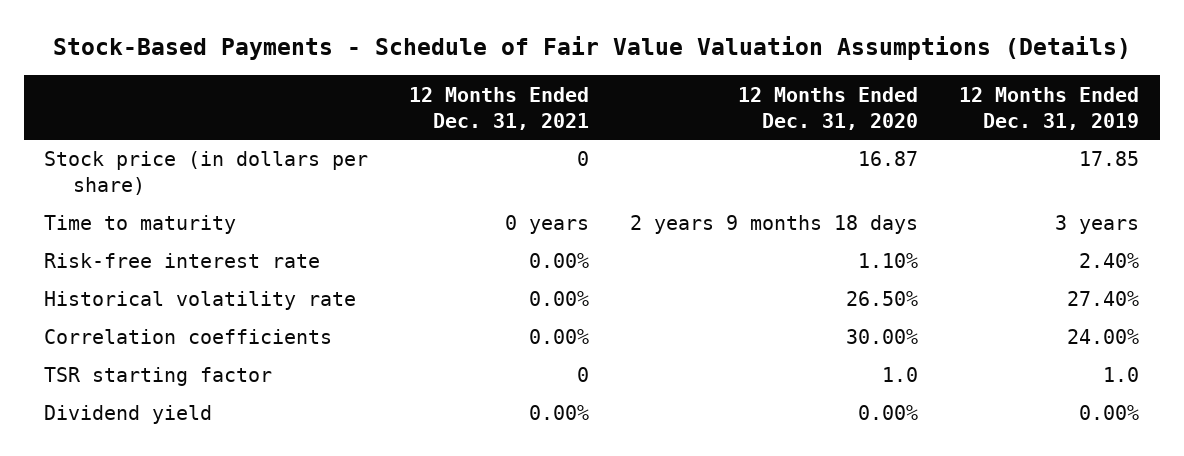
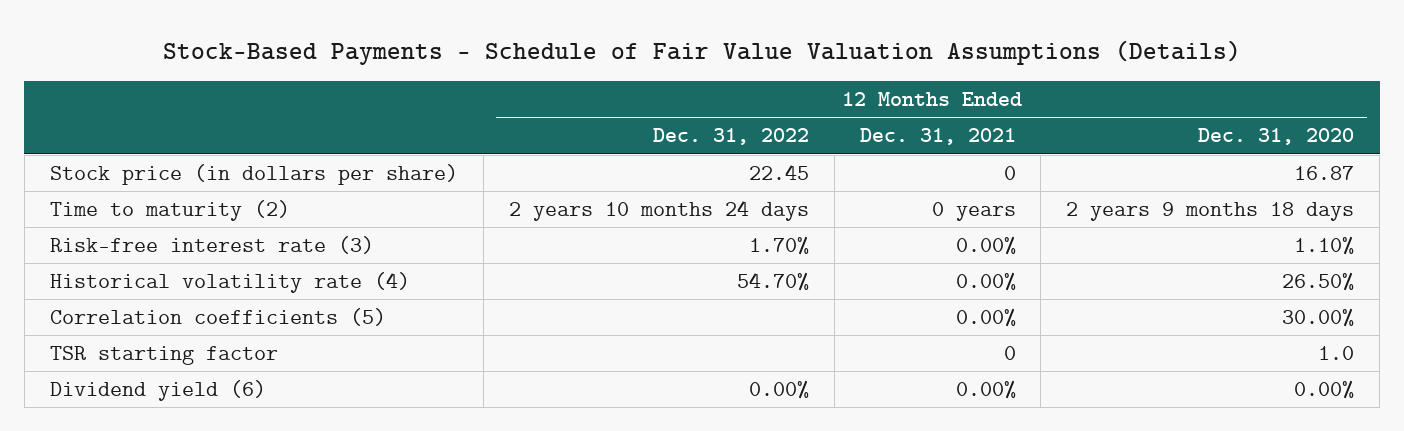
[959,86,1140,130] 12 Months Ended Dec. 31, 2019 -> none
none -> [652,128,809,146] Dec. 31, 2022
[44,215,237,235] Time to maturity -> [49,199,290,221] Time to maturity (2)
[44,253,321,269] Risk-free interest rate -> [49,235,374,254] Risk-free interest rate (3)
[44,291,357,311] Historical volatility rate -> [49,271,410,293] Historical volatility rate (4)
[44,329,333,345] Correlation coefficients -> [49,307,386,326] Correlation coefficients (5)
[44,405,213,425] Dividend yield -> [49,379,266,401] Dividend yield (6)

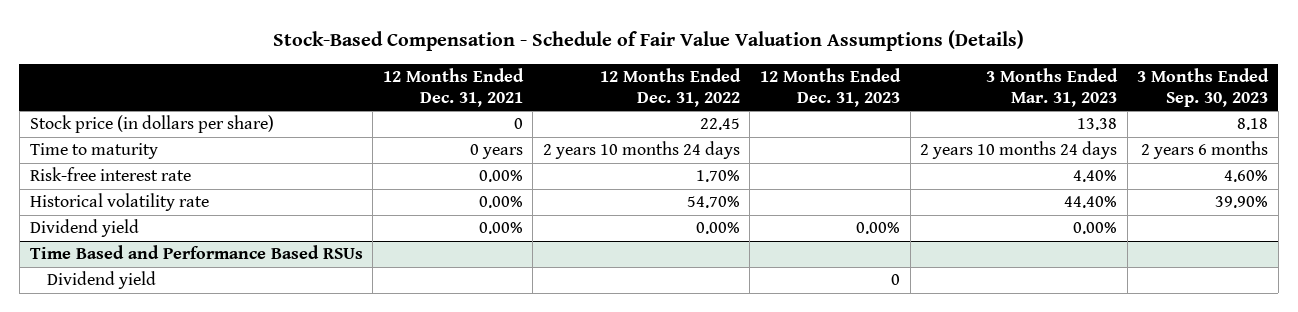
[163,40,1242,66] Stock-Based Payments - Schedule of Fair Value Valuation Assumptions (Details) -> [272,30,1024,52] Stock-Based Compensation - Schedule of Fair Value Valuation Assumptions (Details)
[1198,128,1355,146] Dec. 31, 2020 -> none
none -> [760,68,902,107] 12 Months Ended Dec. 31, 2023
none -> [986,68,1119,107] 3 Months Ended Mar. 31, 2023
none -> [1137,68,1270,107] 3 Months Ended Sep. 30, 2023
[49,307,386,326] Correlation coefficients (5) -> none
[49,345,278,365] TSR starting factor -> none
[49,199,290,221] Time to maturity (2) -> [29,143,158,160] Time to maturity
[49,235,374,254] Risk-free interest rate (3) -> [29,167,191,182] Risk-free interest rate
[49,271,410,293] Historical volatility rate (4) -> [29,193,209,212] Historical volatility rate
[49,379,266,401] Dividend yield (6) -> [29,219,139,238] Dividend yield
none -> [29,245,363,260] Time Based and Performance Based RSUs
none -> [47,271,157,290] Dividend yield

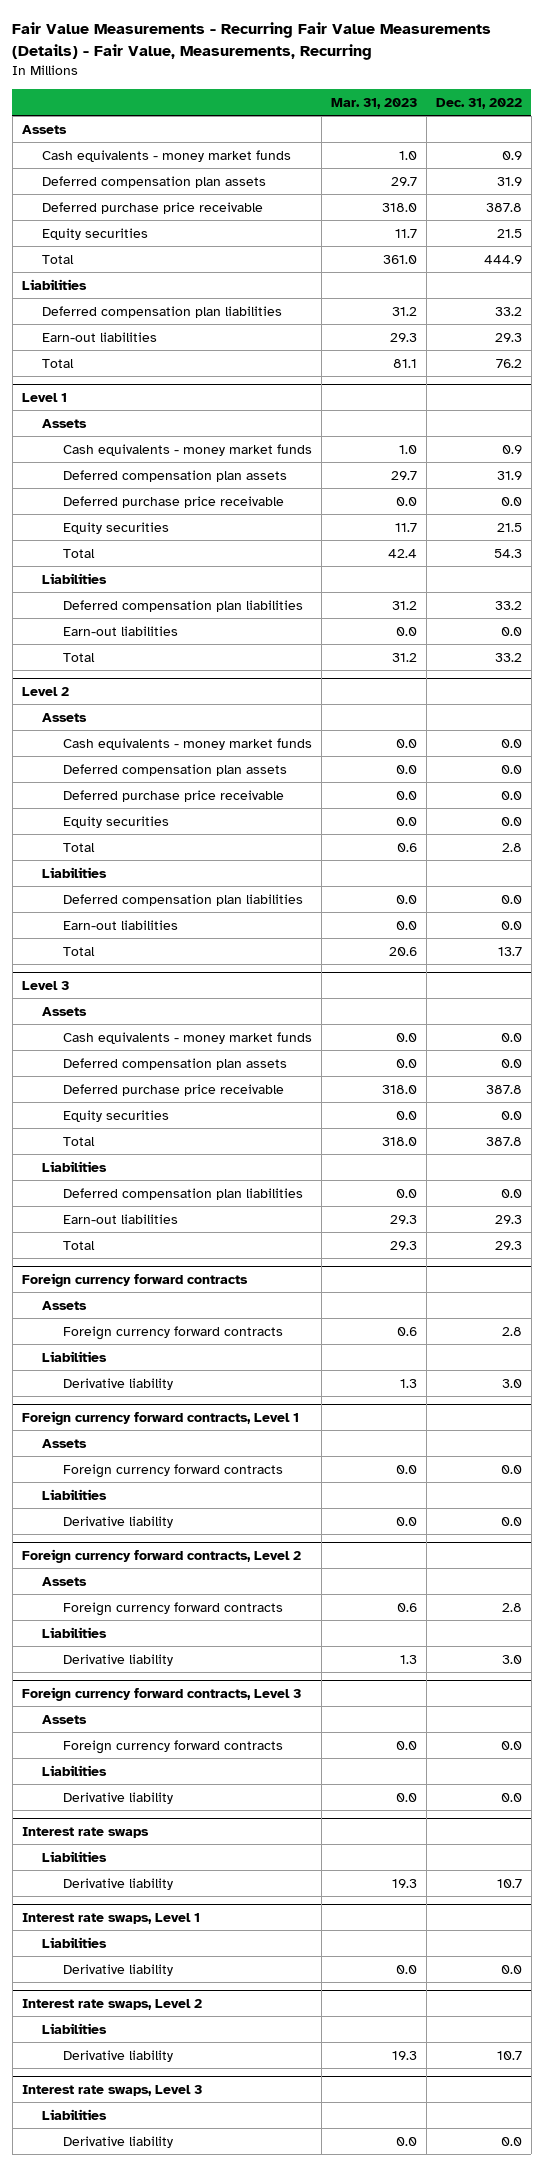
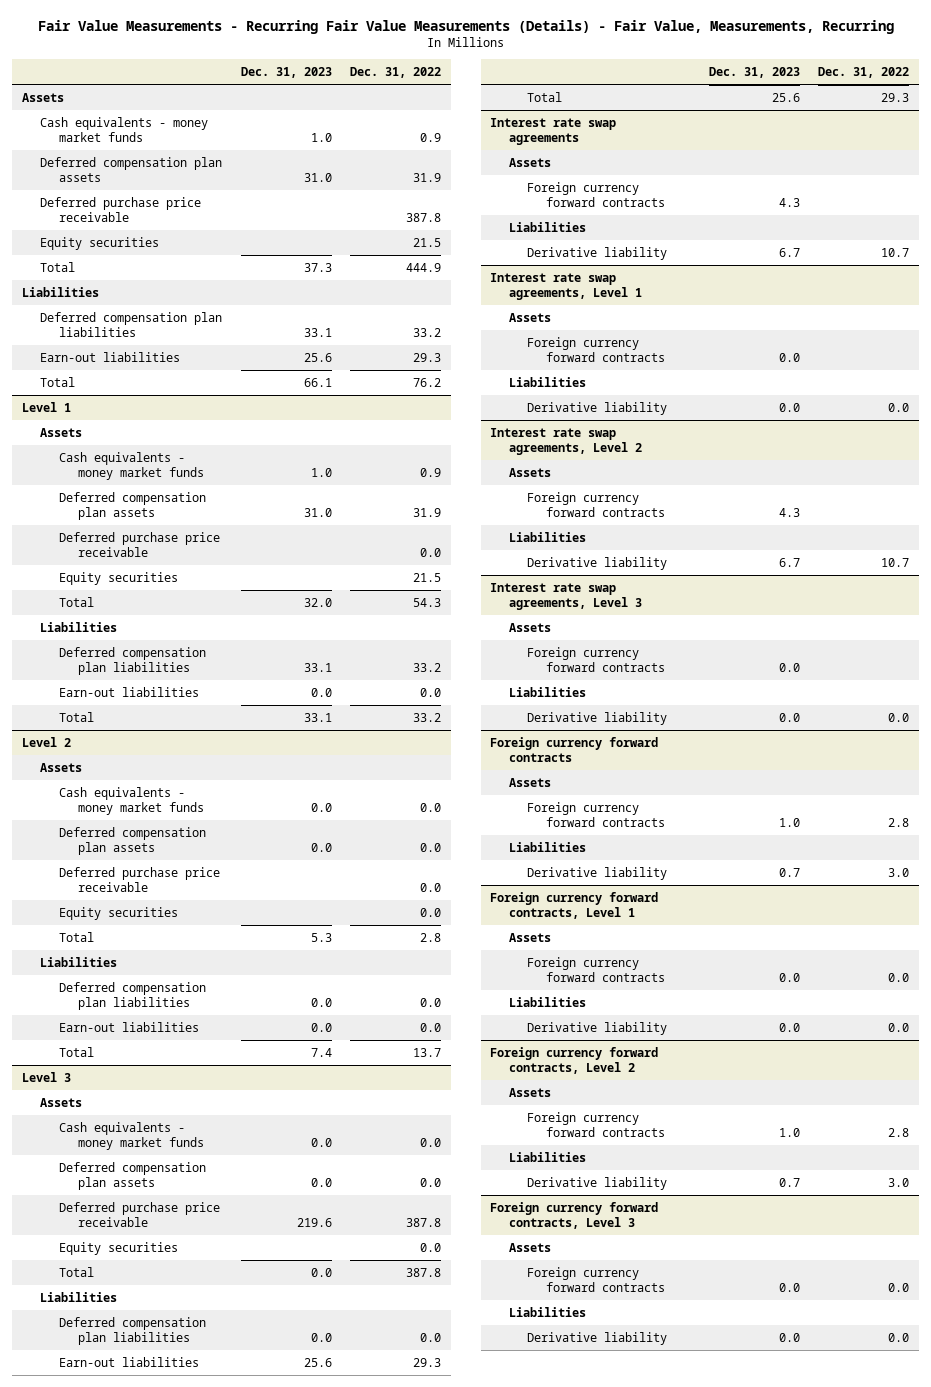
[331,97,418,109] Mar. 31, 2023 -> none
none -> [240,66,332,78] Dec. 31, 2023
none -> [489,117,616,145] Interest rate swap agreements
none -> [508,157,551,167] Assets
none -> [527,181,665,207] Foreign currency forward contracts
none -> [508,221,586,232] Liabilities
none -> [527,246,668,260] Derivative liability
none -> [489,272,642,300] Interest rate swap agreements, Level 1
none -> [508,312,551,322] Assets
none -> [527,336,665,362] Foreign currency forward contracts
none -> [508,376,586,387] Liabilities
none -> [527,401,668,415] Derivative liability
none -> [489,427,642,455] Interest rate swap agreements, Level 2
none -> [508,467,551,477] Assets
none -> [527,491,665,517] Foreign currency forward contracts
none -> [508,531,586,542] Liabilities
none -> [527,556,668,570] Derivative liability
none -> [489,582,642,610] Interest rate swap agreements, Level 3
none -> [508,622,551,632] Assets
none -> [527,646,665,672] Foreign currency forward contracts
none -> [508,686,586,697] Liabilities
none -> [527,711,668,725] Derivative liability
[21,1827,149,1839] Interest rate swaps -> none
[42,1850,108,1862] Liabilities -> none
[63,1877,174,1890] Derivative liability -> none
[21,1913,200,1925] Interest rate swaps, Level 1 -> none
[42,1936,108,1948] Liabilities -> none
[63,1963,174,1976] Derivative liability -> none
[21,1999,202,2011] Interest rate swaps, Level 2 -> none
[42,2022,108,2034] Liabilities -> none
[63,2049,174,2062] Derivative liability -> none
[21,2085,202,2097] Interest rate swaps, Level 3 -> none
[42,2108,108,2120] Liabilities -> none
[63,2135,174,2148] Derivative liability -> none

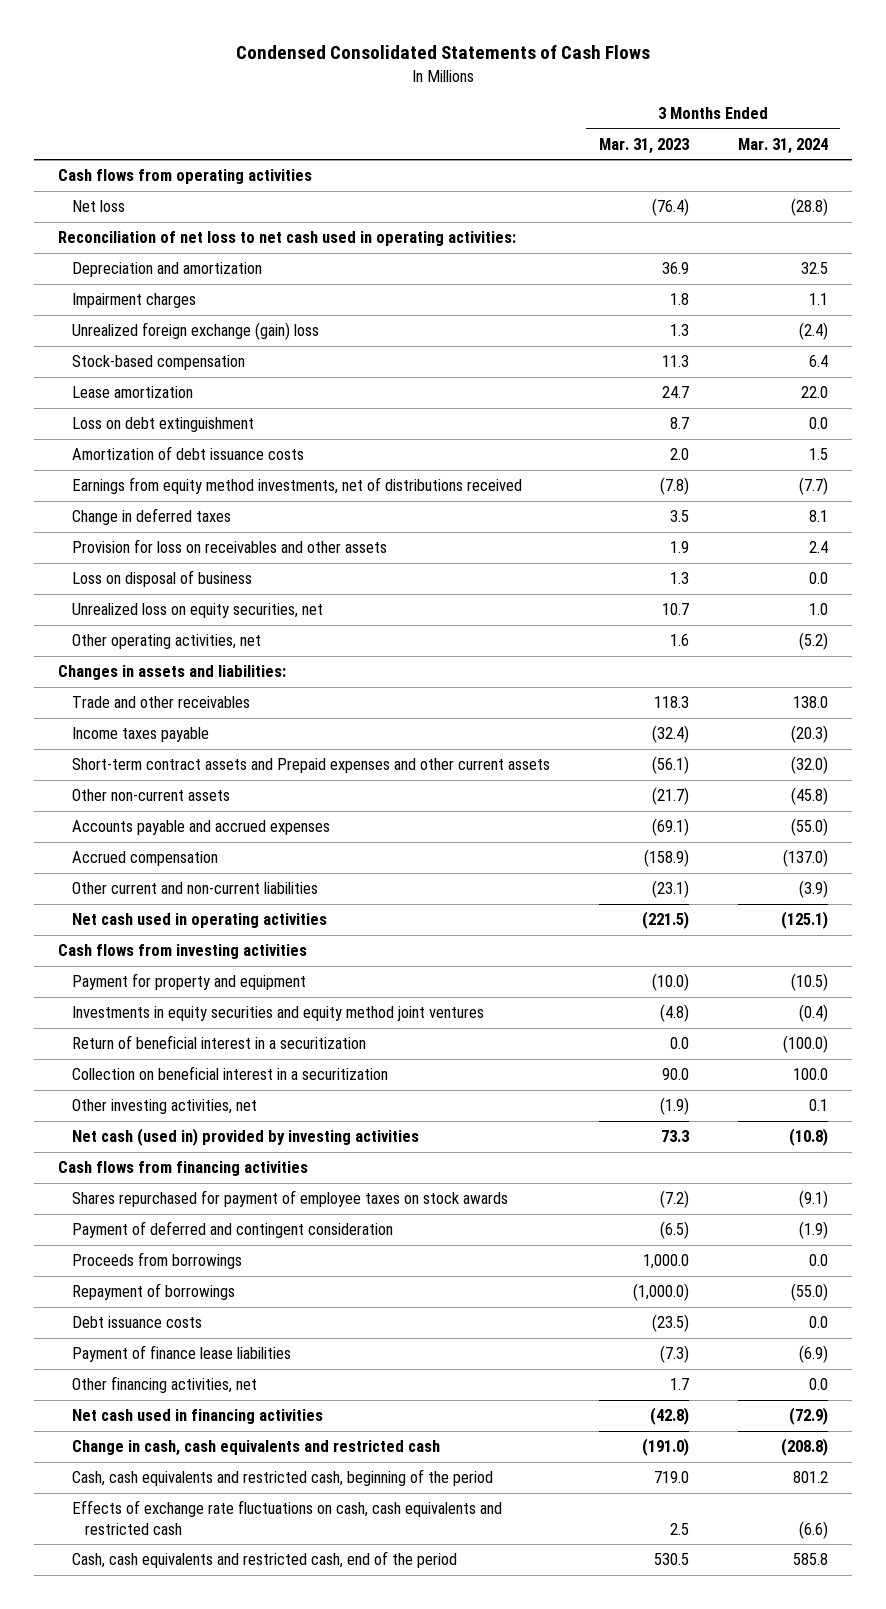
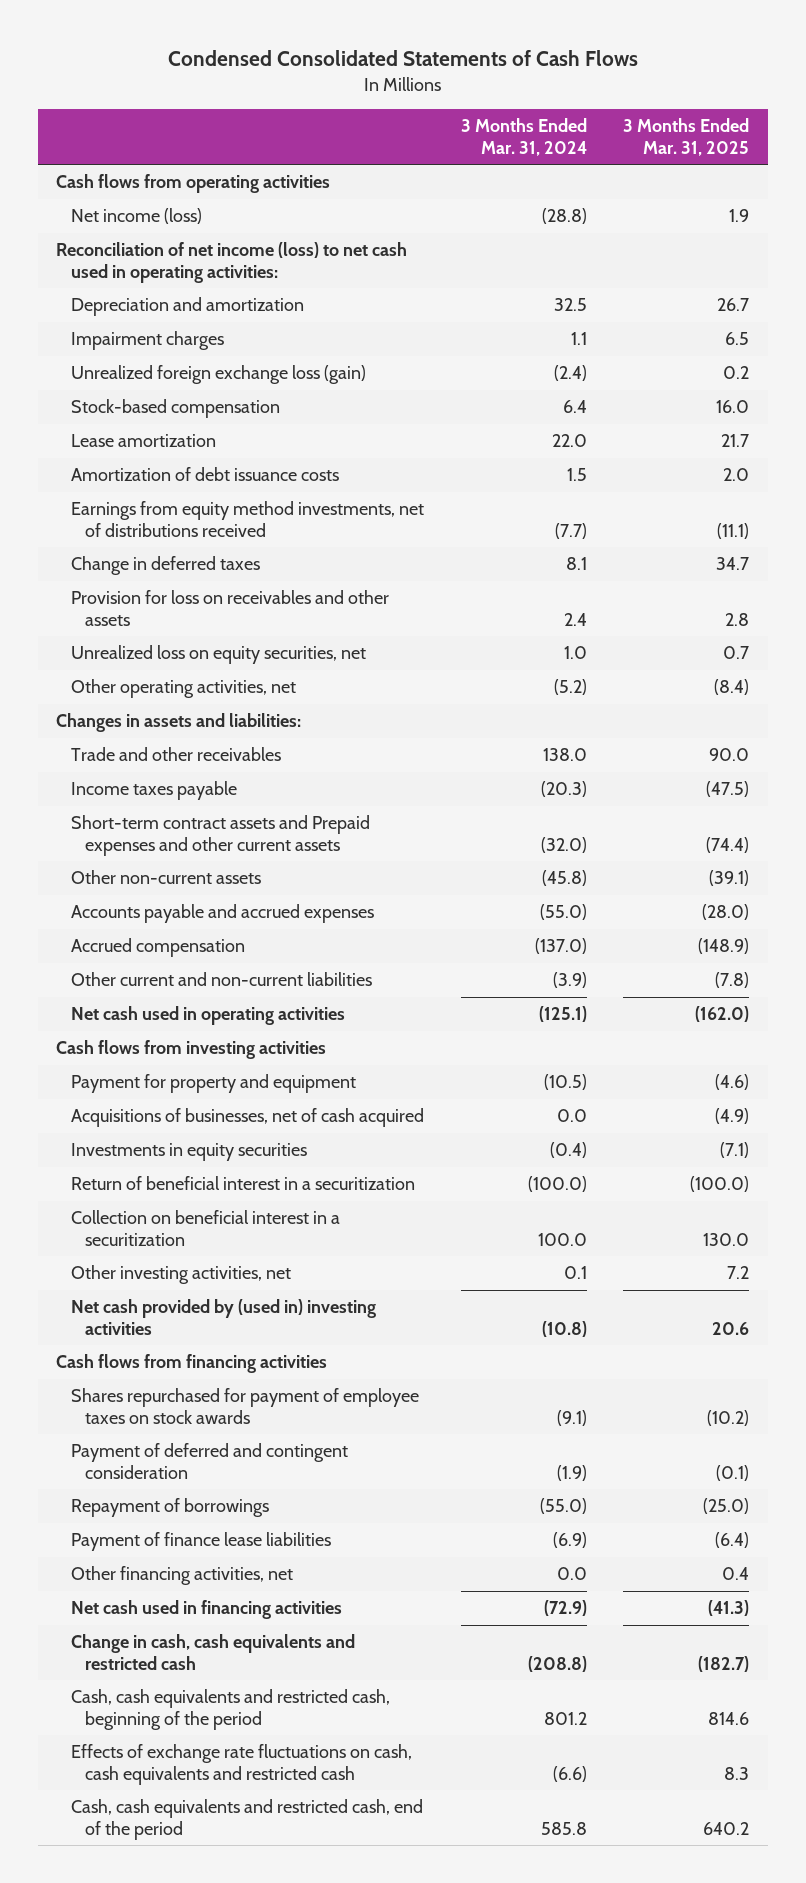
[598,137,689,154] Mar. 31, 2023 -> none
none -> [623,118,750,156] 3 Months Ended Mar. 31, 2025
[71,200,125,213] Net loss -> [70,208,202,225] Net income (loss)
[58,231,517,247] Reconciliation of net loss to net cash used in operating activities: -> [56,242,408,283] Reconciliation of net income (loss) to net cash used in operating activities:
[71,322,319,341] Unrealized foreign exchange (gain) loss -> [70,365,366,385] Unrealized foreign exchange loss (gain)
[71,417,254,433] Loss on debt extinguishment -> none
[71,570,252,588] Loss on disposal of business -> none
none -> [70,1108,424,1128] Acquisitions of businesses, net of cash acquired
[71,1006,484,1022] Investments in equity securities and equity method joint ventures -> [70,1143,307,1162] Investments in equity securities
[71,1128,419,1147] Net cash (used in) provided by investing activities -> [70,1299,376,1335] Net cash provided by (used in) investing activities
[71,1252,242,1270] Proceeds from borrowings -> none
[71,1316,202,1329] Debt issuance costs -> none

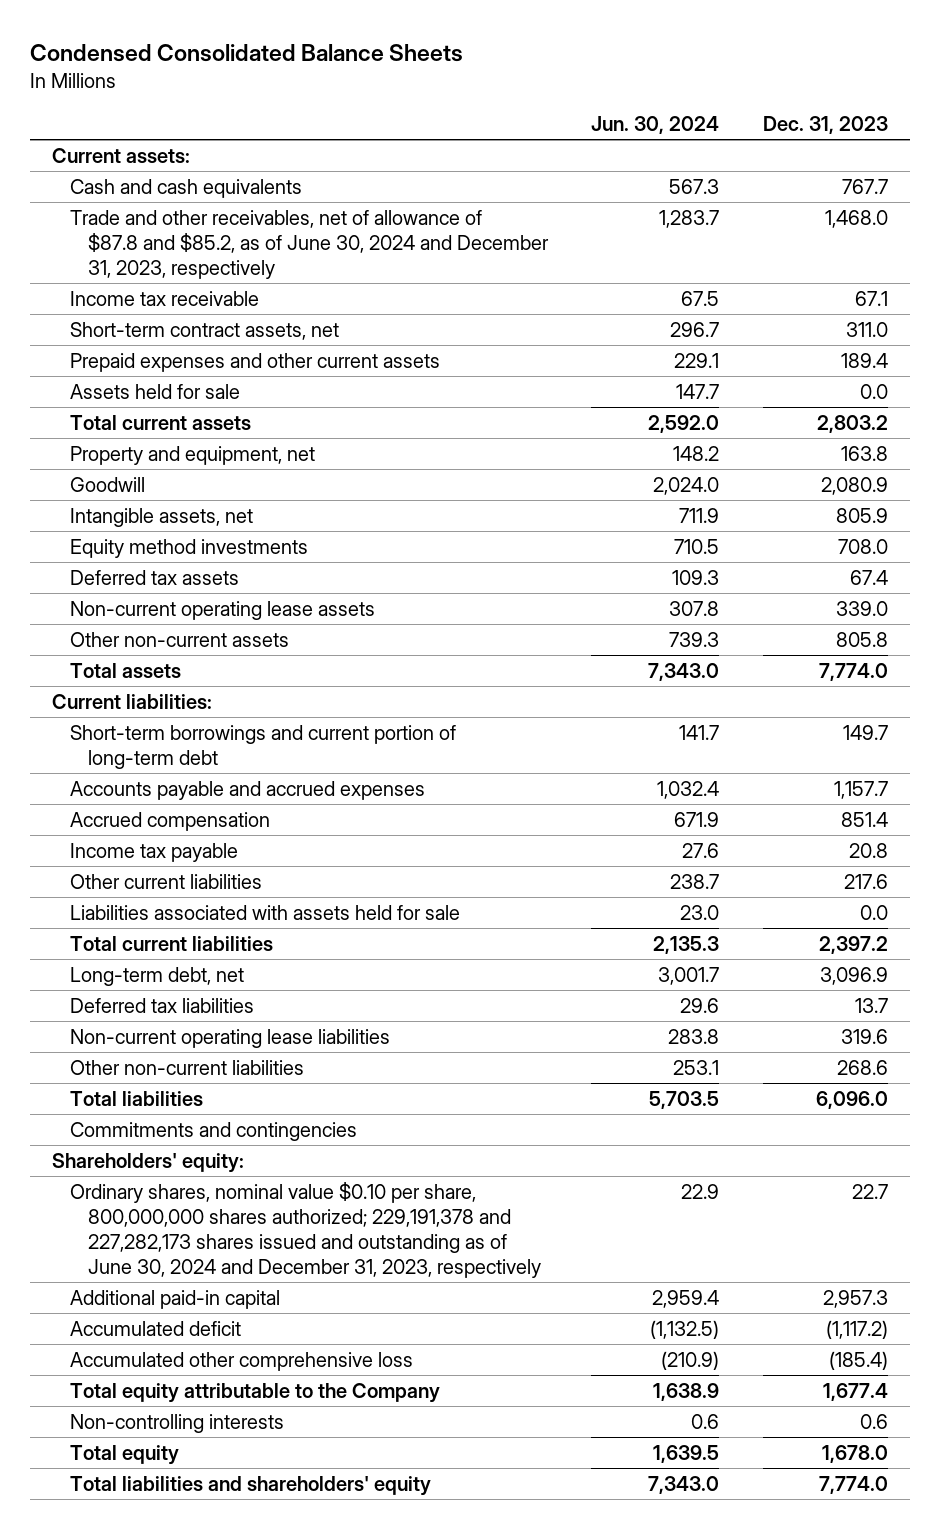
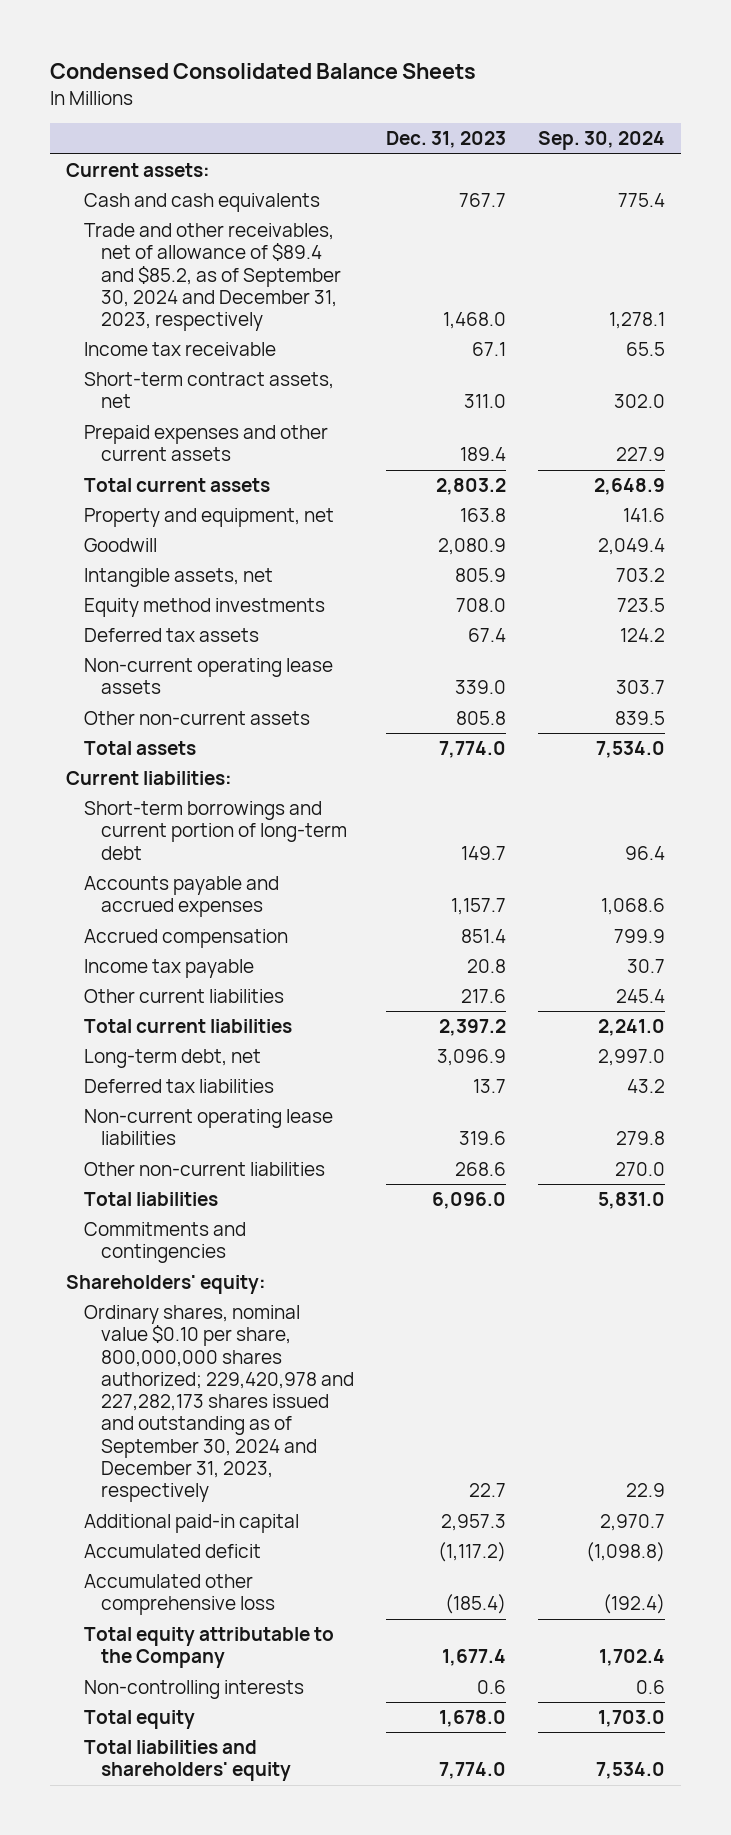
[591,116,720,135] Jun. 30, 2024 -> none
none -> [537,131,665,151] Sep. 30, 2024
[69,209,549,279] Trade and other receivables, net of allowance of $87.8 and $85.2, as of June 30, 2024 and December 31, 2023, respectively -> [83,223,342,332] Trade and other receivables, net of allowance of $89.4 and $85.2, as of September 30, 2024 and December 31, 2023, respectively
[69,383,240,399] Assets held for sale -> none
[69,904,460,920] Liabilities associated with assets held for sale -> none
[69,1181,541,1278] Ordinary shares, nominal value $0.10 per share, 800,000,000 shares authorized; 229,191,378 and 227,282,173 shares issued and outstanding as of June 30, 2024 and December 31, 2023, respectively -> [83,1305,355,1503] Ordinary shares, nominal value $0.10 per share, 800,000,000 shares authorized; 229,420,978 and 227,282,173 shares issued and outstanding as of September 30, 2024 and December 31, 2023, respectively

